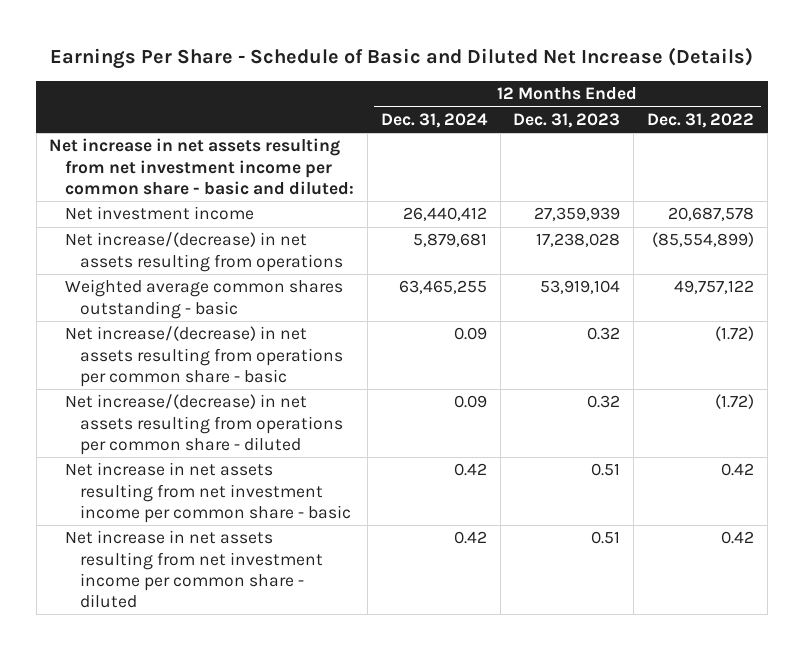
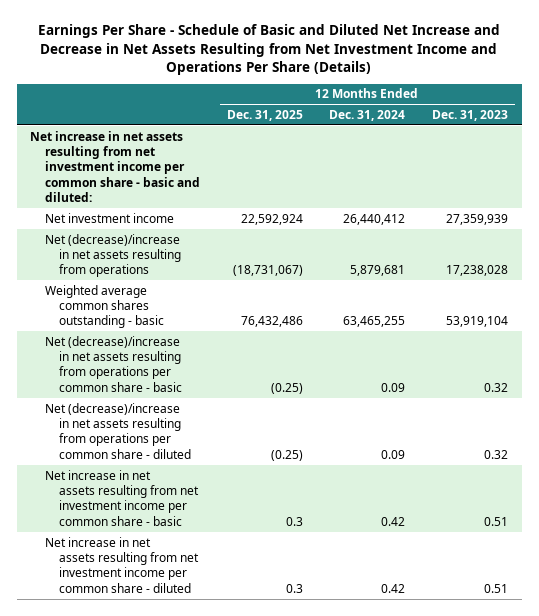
[49,47,753,70] Earnings Per Share - Schedule of Basic and Diluted Net Increase (Details) -> [38,24,501,76] Earnings Per Share - Schedule of Basic and Diluted Net Increase and Decrease in Net Assets Resulting from Net Investment Income and Operations Per Share (Details)
[647,112,755,128] Dec. 31, 2022 -> none
none -> [226,109,303,121] Dec. 31, 2025
[64,232,343,272] Net increase/(decrease) in net assets resulting from operations -> [44,233,182,278] Net (decrease)/increase in net assets resulting from operations
[64,326,343,387] Net increase/(decrease) in net assets resulting from operations per common share - basic -> [44,335,183,392] Net (decrease)/increase in net assets resulting from operations per common share - basic
[64,394,343,455] Net increase/(decrease) in net assets resulting from operations per common share - diluted -> [44,402,192,459] Net (decrease)/increase in net assets resulting from operations per common share - diluted

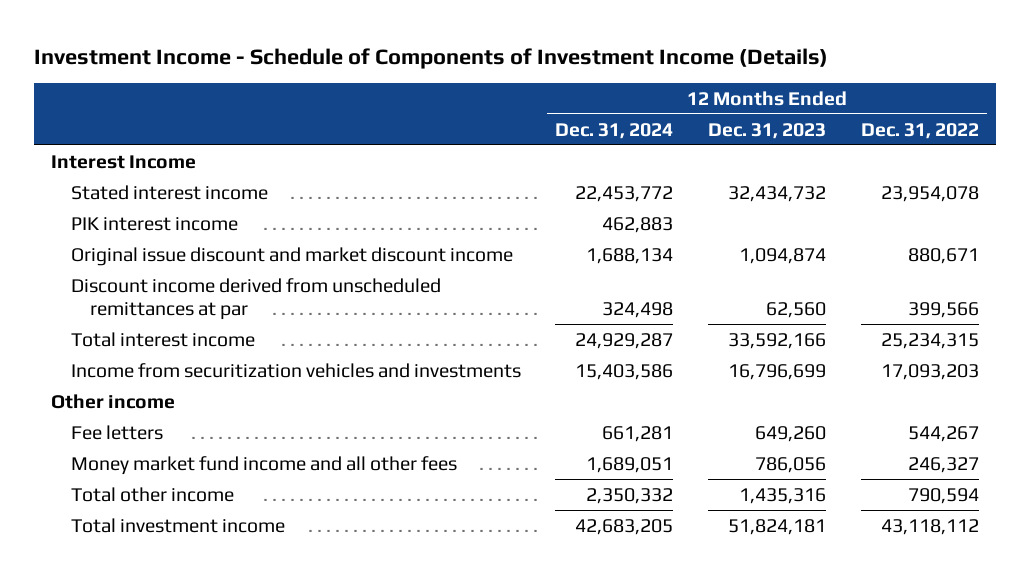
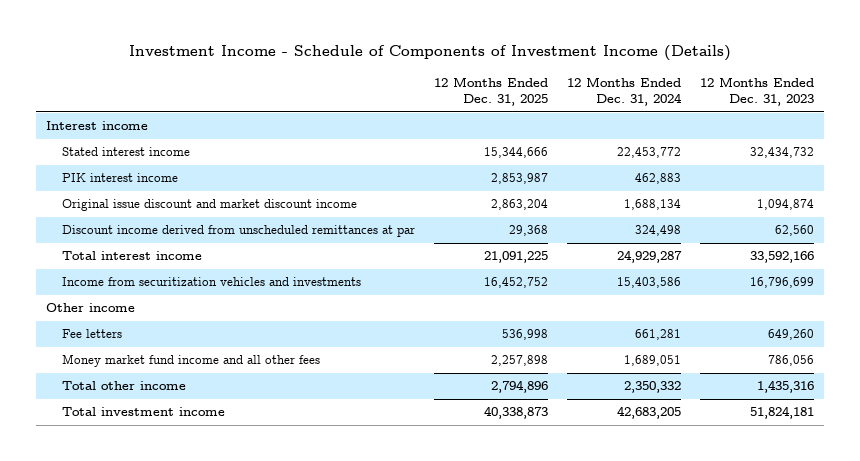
[860,122,979,139] Dec. 31, 2022 -> none
none -> [434,76,549,107] 12 Months Ended Dec. 31, 2025
[51,154,197,169] Interest Income -> [45,121,148,131] Interest income

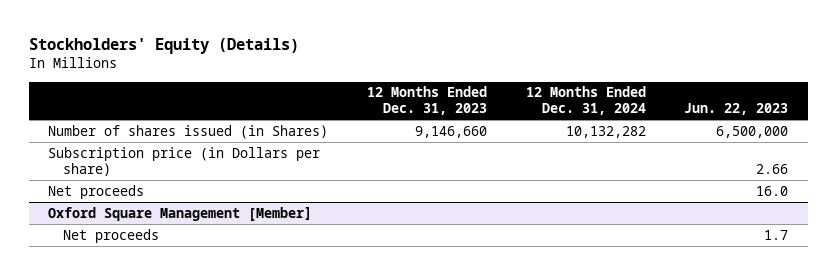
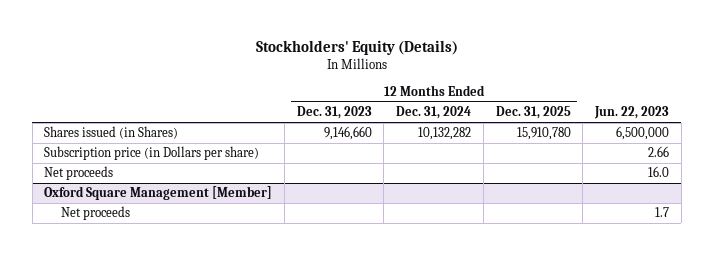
none -> [495,106,571,120] Dec. 31, 2025
[48,124,329,139] Number of shares issued (in Shares) -> [44,126,179,140] Shares issued (in Shares)

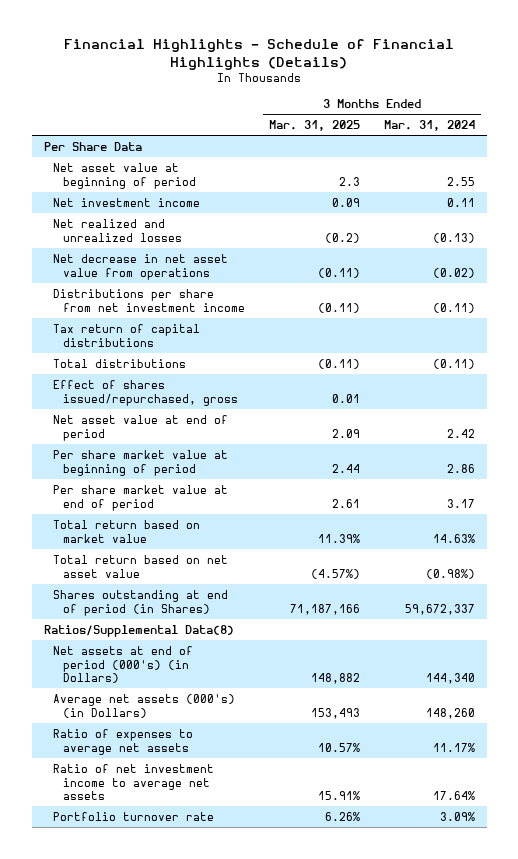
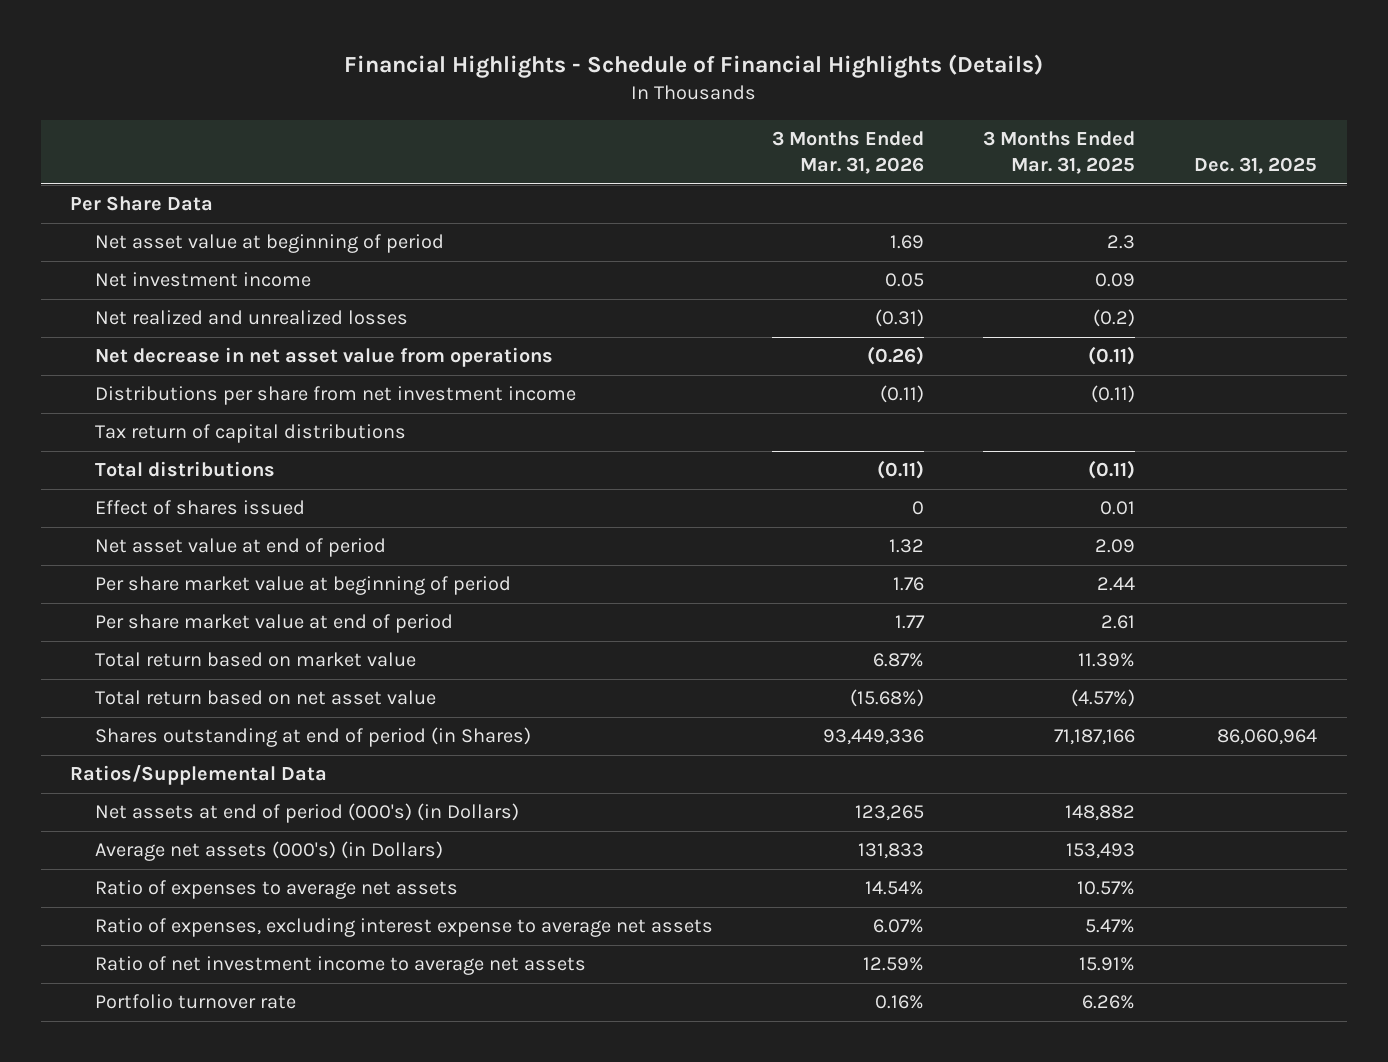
[383,120,475,132] Mar. 31, 2024 -> none
none -> [772,131,925,175] 3 Months Ended Mar. 31, 2026
none -> [1194,157,1318,175] Dec. 31, 2025
[53,379,239,406] Effect of shares issued/repurchased, gross -> [94,500,305,516] Effect of shares issued
[43,624,234,637] Ratios/Supplemental Data(8) -> [70,765,328,786] Ratios/Supplemental Data
none -> [94,918,713,938] Ratio of expenses, excluding interest expense to average net assets

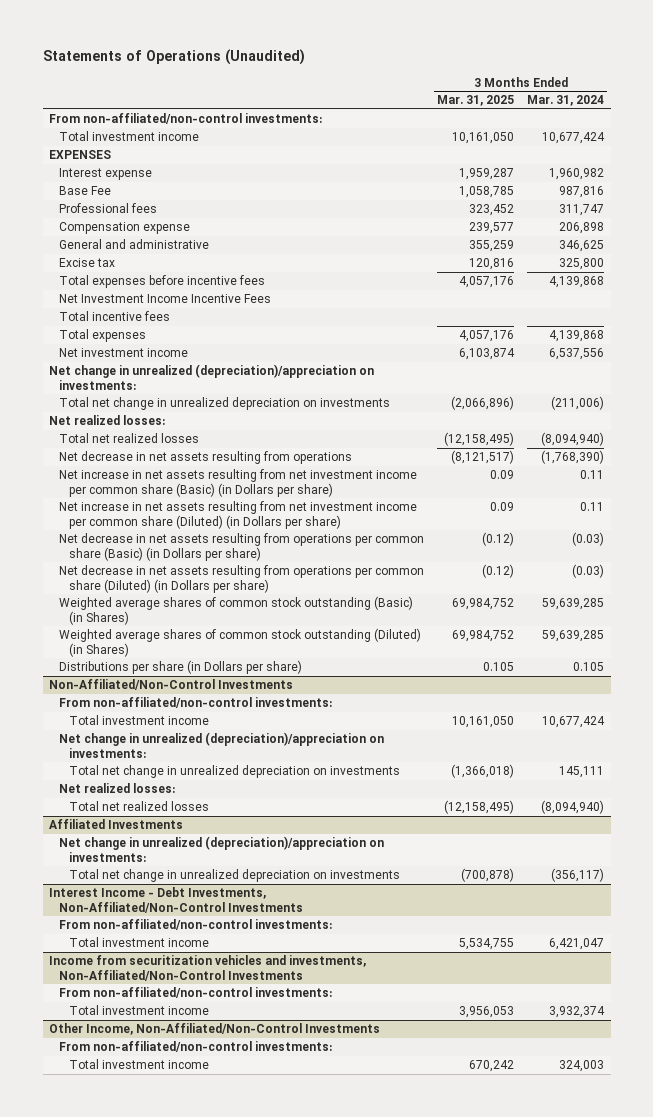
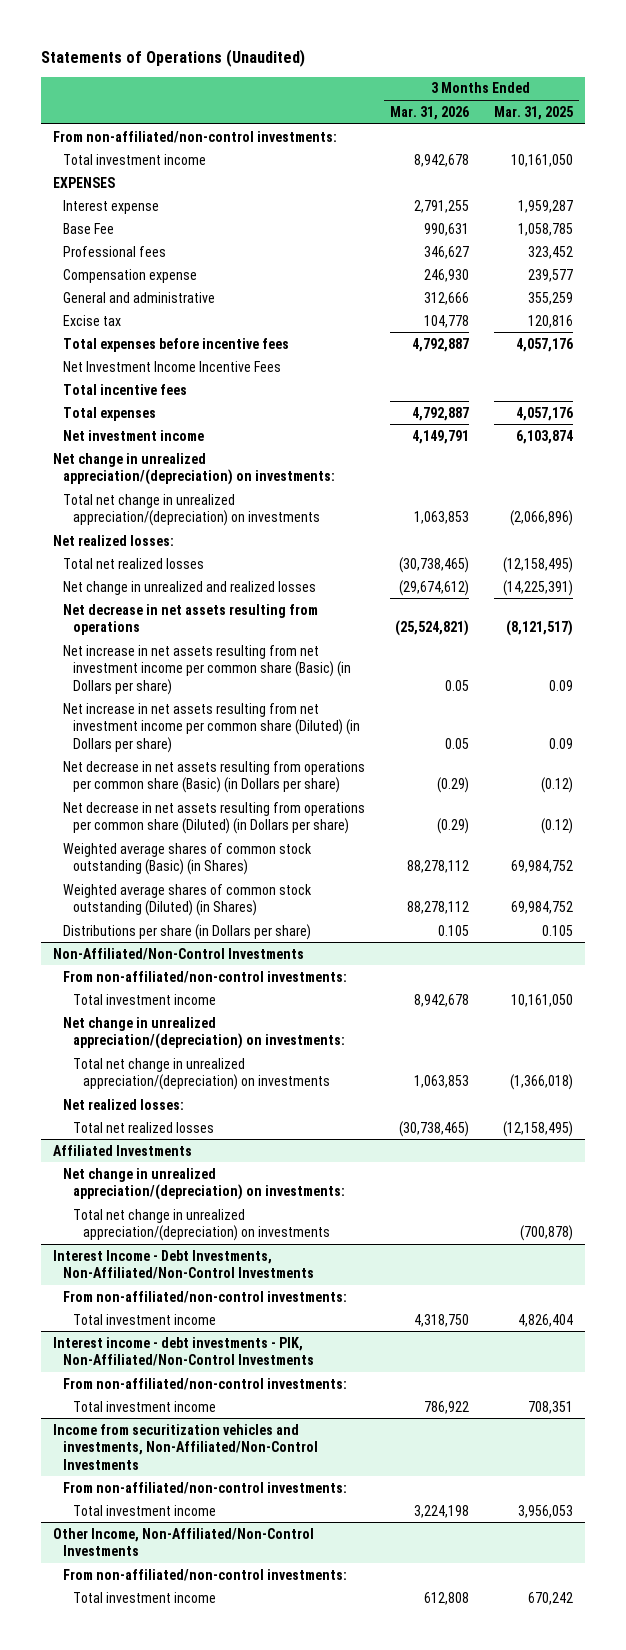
[527,95,605,107] Mar. 31, 2024 -> none
none -> [389,105,469,120] Mar. 31, 2026
[49,364,375,390] Net change in unrealized (depreciation)/appreciation on investments: -> [53,452,336,486] Net change in unrealized appreciation/(depreciation) on investments:
[58,397,390,411] Total net change in unrealized depreciation on investments -> [63,493,321,527] Total net change in unrealized appreciation/(depreciation) on investments
none -> [63,580,317,595] Net change in unrealized and realized losses
[58,732,384,758] Net change in unrealized (depreciation)/appreciation on investments: -> [63,1016,346,1050] Net change in unrealized appreciation/(depreciation) on investments:
[68,765,400,779] Total net change in unrealized depreciation on investments -> [73,1057,331,1091] Total net change in unrealized appreciation/(depreciation) on investments
[58,836,384,862] Net change in unrealized (depreciation)/appreciation on investments: -> [63,1167,346,1201] Net change in unrealized appreciation/(depreciation) on investments:
[68,869,400,883] Total net change in unrealized depreciation on investments -> [73,1208,331,1242] Total net change in unrealized appreciation/(depreciation) on investments
[459,938,515,951] 5,534,755 -> [517,1313,573,1327] 4,826,404
none -> [53,1336,315,1367] Interest income - debt investments - PIK, Non-Affiliated/Non-Control Investments
none -> [63,1377,348,1390] From non-affiliated/non-control investments:
none -> [73,1400,217,1412] Total investment income

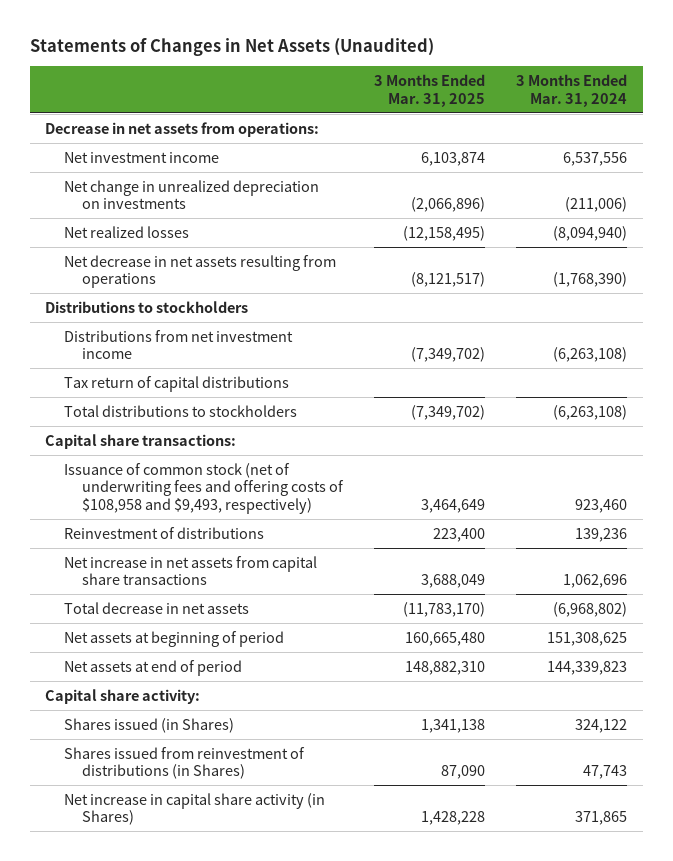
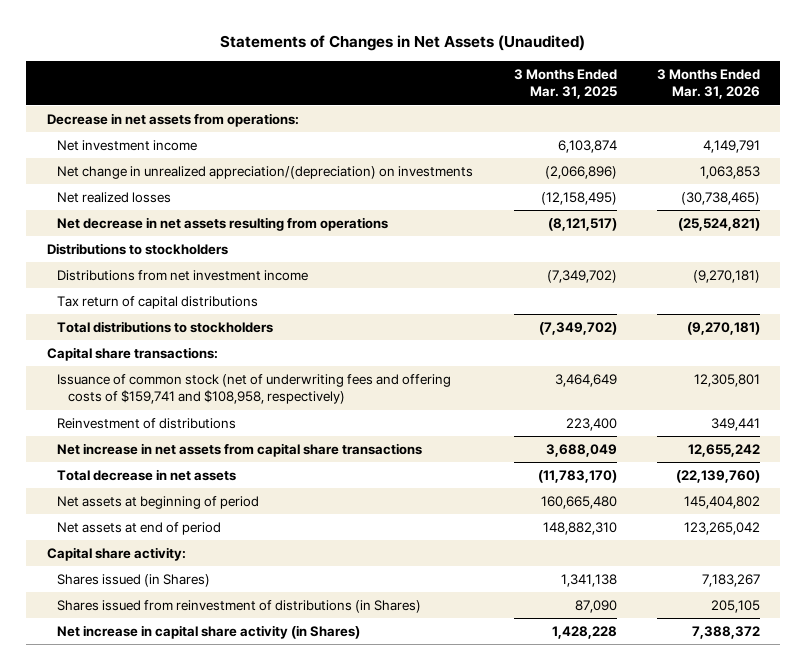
[516,73,628,107] 3 Months Ended Mar. 31, 2024 -> none
none -> [657,68,761,100] 3 Months Ended Mar. 31, 2026
[63,179,319,210] Net change in unrealized depreciation on investments -> [57,166,474,180] Net change in unrealized appreciation/(depreciation) on investments
[63,462,344,514] Issuance of common stock (net of underwriting fees and offering costs of $108,958 and $9,493, respectively) -> [57,374,452,405] Issuance of common stock (net of underwriting fees and offering costs of $159,741 and $108,958, respectively)

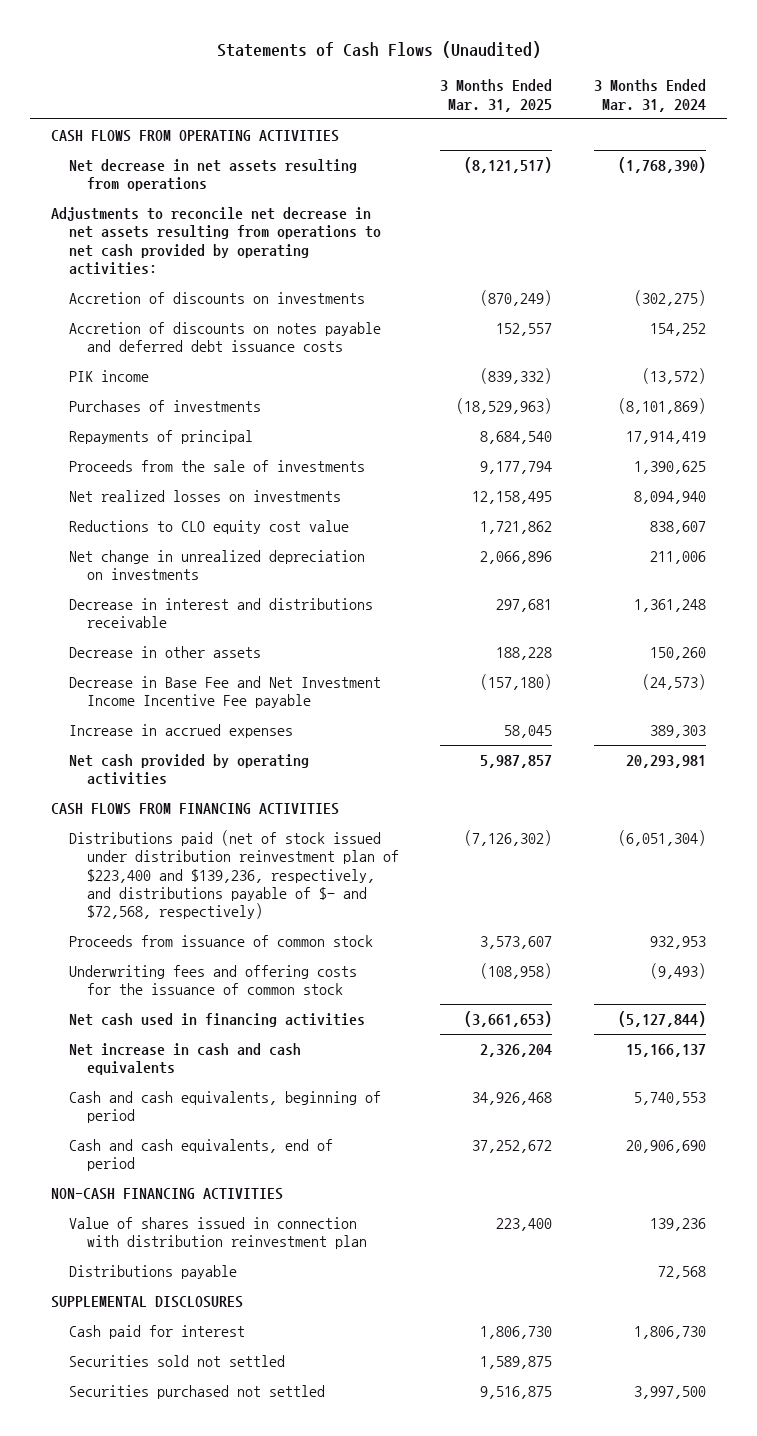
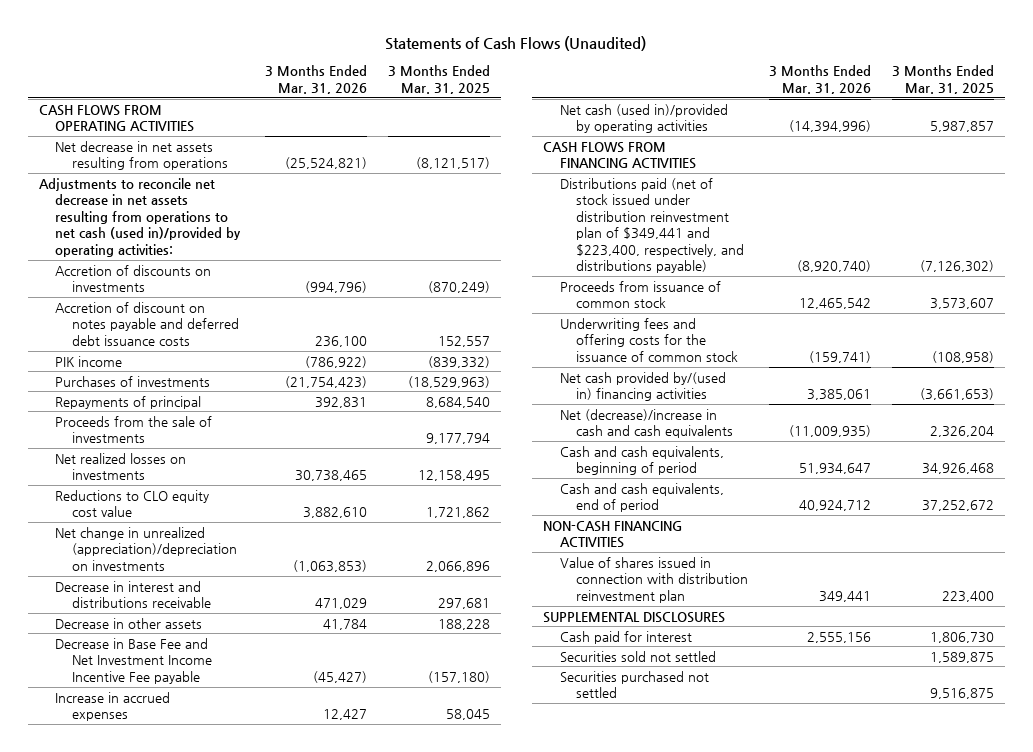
[594,79,707,112] 3 Months Ended Mar. 31, 2024 -> none
none -> [265,65,368,94] 3 Months Ended Mar. 31, 2026
[50,206,381,276] Adjustments to reconcile net decrease in net assets resulting from operations to net cash provided by operating activities: -> [38,177,242,257] Adjustments to reconcile net decrease in net assets resulting from operations to net cash (used in)/provided by operating activities:
[68,321,381,353] Accretion of discounts on notes payable and deferred debt issuance costs -> [55,301,239,346] Accretion of discount on notes payable and deferred debt issuance costs
[68,549,365,581] Net change in unrealized depreciation on investments -> [55,526,237,571] Net change in unrealized (appreciation)/depreciation on investments
[68,753,309,786] Net cash provided by operating activities -> [559,103,728,134] Net cash (used in)/provided by operating activities
[68,829,399,920] Distributions paid (net of stock issued under distribution reinvestment plan of $223,400 and $139,236, respectively, and distributions payable of $- and $72,568, respectively) -> [559,177,745,274] Distributions paid (net of stock issued under distribution reinvestment plan of $349,441 and $223,400, respectively, and distributions payable)
[68,1012,365,1027] Net cash used in financing activities -> [559,371,726,402] Net cash provided by/(used in) financing activities
[68,1042,301,1076] Net increase in cash and cash equivalents -> [559,408,734,439] Net (decrease)/increase in cash and cash equivalents
[68,1264,237,1279] Distributions payable -> none

